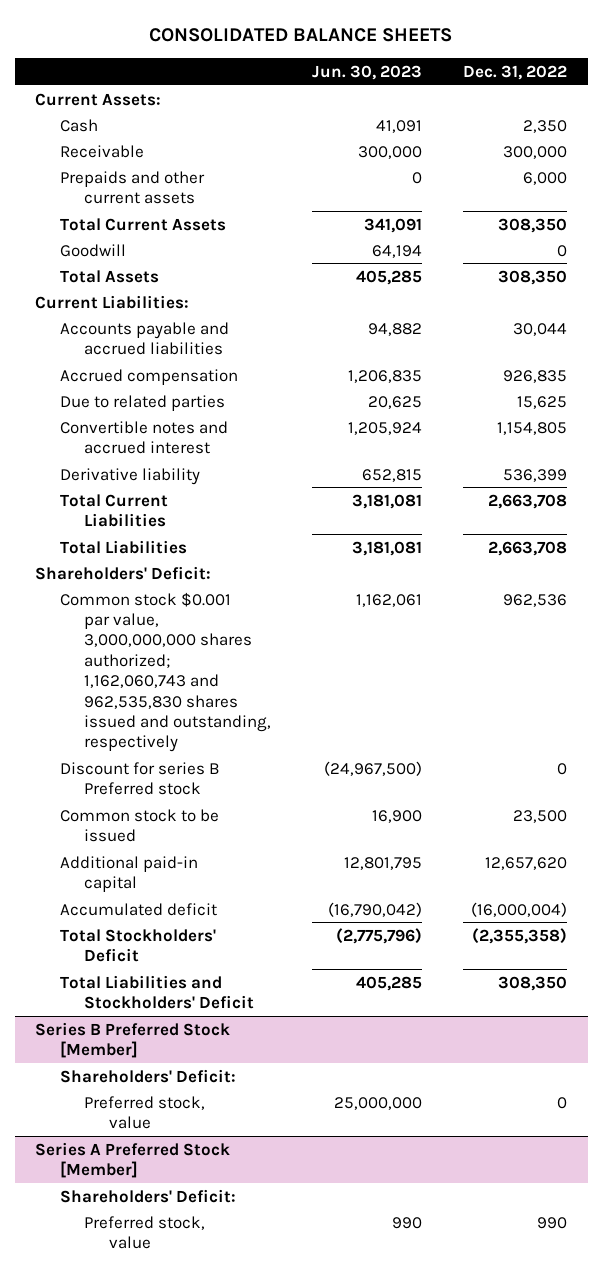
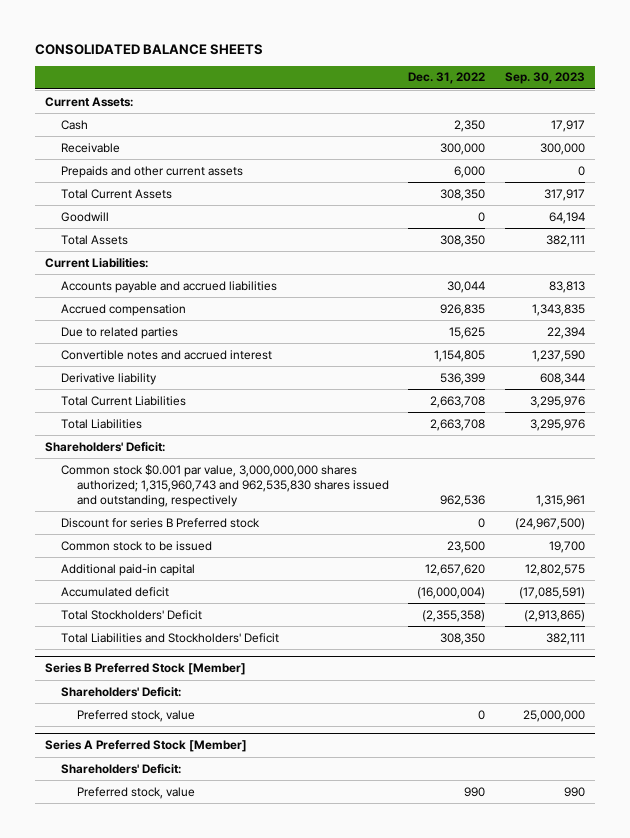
[312,64,423,80] Jun. 30, 2023 -> none
none -> [504,72,585,85] Sep. 30, 2023
[59,591,272,753] Common stock $0.001 par value, 3,000,000,000 shares authorized; 1,162,060,743 and 962,535,830 shares issued and outstanding, respectively -> [61,463,390,507] Common stock $0.001 par value, 3,000,000,000 shares authorized; 1,315,960,743 and 962,535,830 shares issued and outstanding, respectively

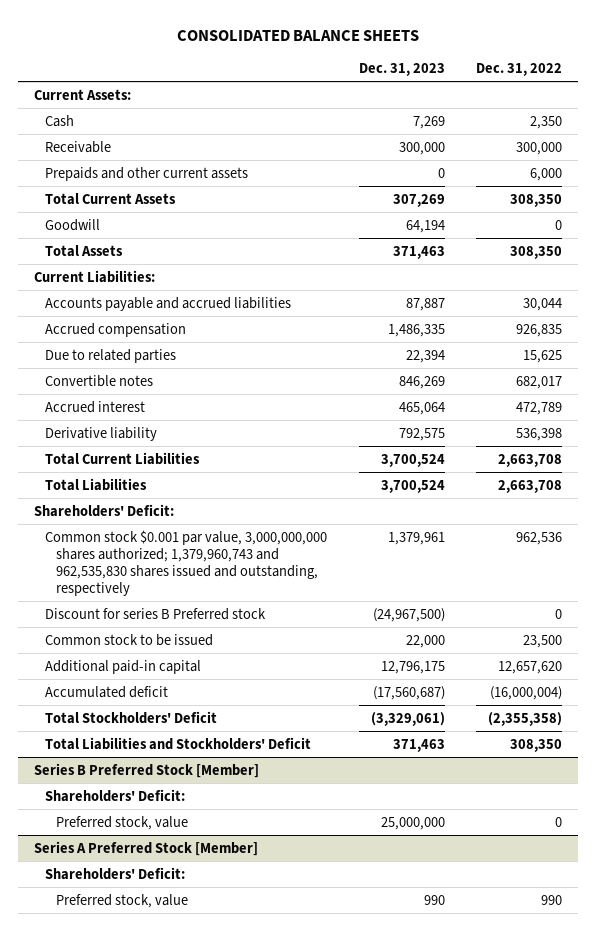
[504,72,585,85] Sep. 30, 2023 -> none
none -> [358,62,445,76] Dec. 31, 2023
[61,349,273,360] Convertible notes and accrued interest -> [44,374,153,387] Convertible notes
[434,349,486,362] 1,154,805 -> [516,375,563,389] 682,017
none -> [44,400,145,413] Accrued interest
[440,372,486,385] 536,399 -> [516,427,563,441] 536,398
[61,463,390,507] Common stock $0.001 par value, 3,000,000,000 shares authorized; 1,315,960,743 and 962,535,830 shares issued and outstanding, respectively -> [44,529,327,596] Common stock $0.001 par value, 3,000,000,000 shares authorized; 1,379,960,743 and 962,535,830 shares issued and outstanding, respectively

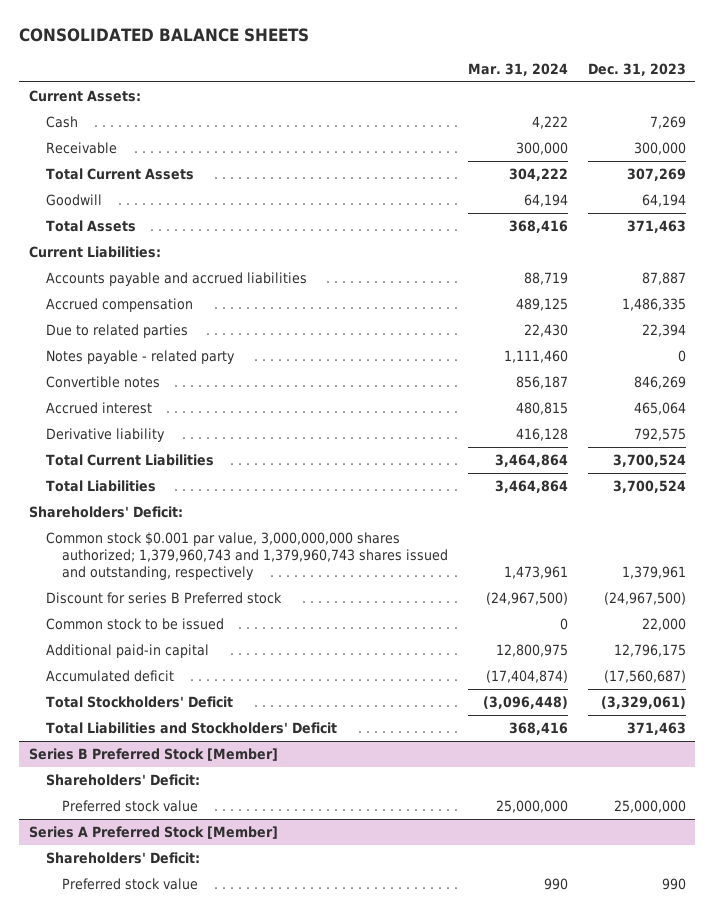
[476,62,563,76] Dec. 31, 2022 -> none
none -> [467,62,568,76] Mar. 31, 2024
[44,166,248,181] Prepaids and other current assets -> none
none -> [45,350,235,365] Notes payable - related party
[44,529,327,596] Common stock $0.001 par value, 3,000,000,000 shares authorized; 1,379,960,743 and 962,535,830 shares issued and outstanding, respectively -> [45,532,449,581] Common stock $0.001 par value, 3,000,000,000 shares authorized; 1,379,960,743 and 1,379,960,743 shares issued and outstanding, respectively
[55,815,188,830] Preferred stock, value -> [62,800,199,813] Preferred stock value
[55,893,188,908] Preferred stock, value -> [62,878,199,891] Preferred stock value

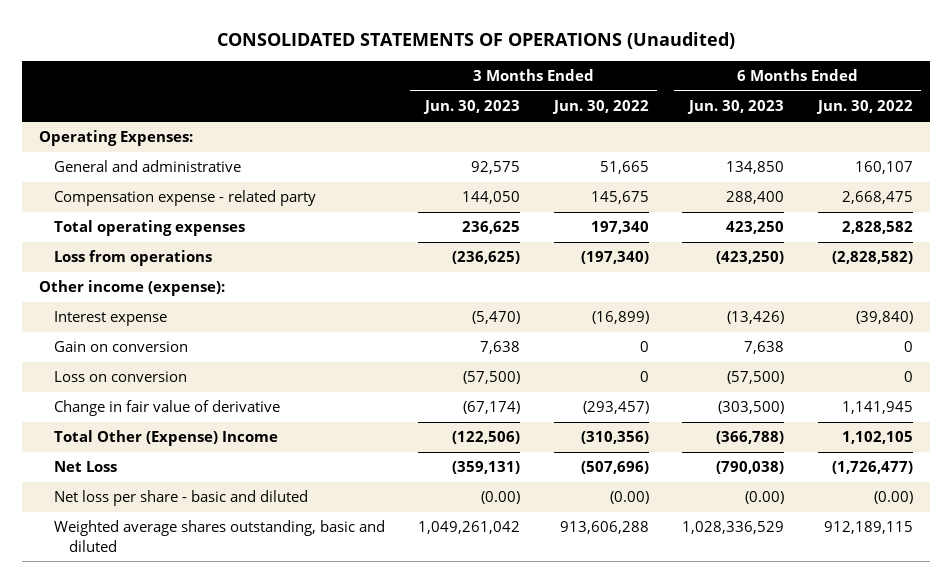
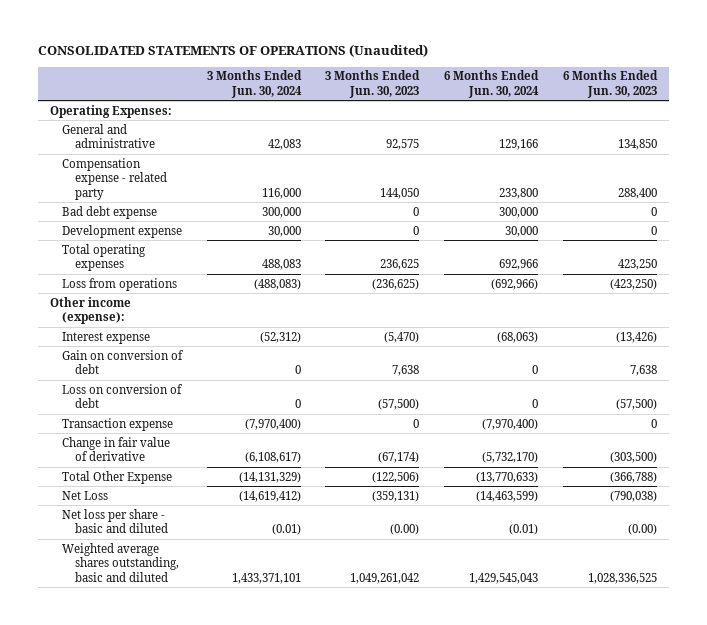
[551,100,649,115] Jun. 30, 2022 -> none
[815,100,913,115] Jun. 30, 2022 -> none
none -> [206,70,302,98] 3 Months Ended Jun. 30, 2024
none -> [444,70,540,98] 6 Months Ended Jun. 30, 2024
none -> [62,205,158,219] Bad debt expense
none -> [62,224,183,238] Development expense
[53,341,188,353] Gain on conversion -> [62,349,185,375] Gain on conversion of debt
[53,371,187,383] Loss on conversion -> [62,383,184,409] Loss on conversion of debt
none -> [62,417,174,431] Transaction expense
[53,430,278,447] Total Other (Expense) Income -> [62,470,173,484] Total Other Expense
[682,521,785,535] 1,028,336,529 -> [587,572,657,584] 1,028,336,525

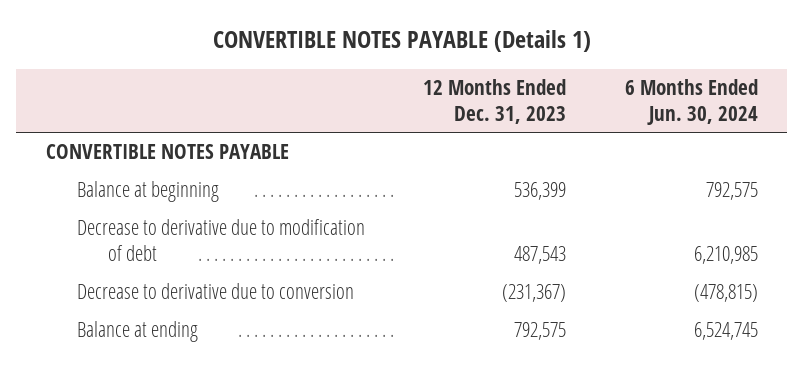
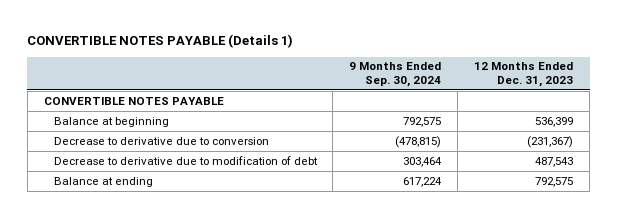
[624,78,758,125] 6 Months Ended Jun. 30, 2024 -> none
none -> [349,62,442,88] 9 Months Ended Sep. 30, 2024
[77,219,366,262] Decrease to derivative due to modification of debt -> [53,155,318,165] Decrease to derivative due to modification of debt

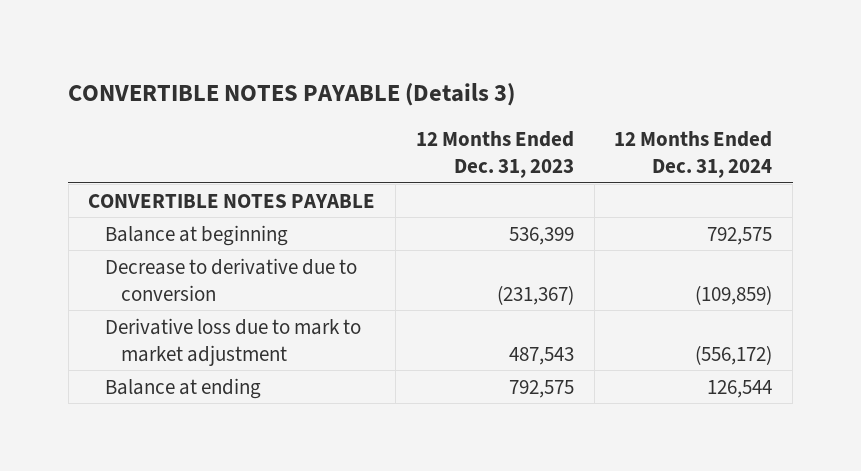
[27,34,294,49] CONVERTIBLE NOTES PAYABLE (Details 1) -> [68,83,516,107] CONVERTIBLE NOTES PAYABLE (Details 3)
[349,62,442,88] 9 Months Ended Sep. 30, 2024 -> none
none -> [614,131,773,178] 12 Months Ended Dec. 31, 2024
[53,155,318,165] Decrease to derivative due to modification of debt -> [104,317,361,366] Derivative loss due to mark to market adjustment

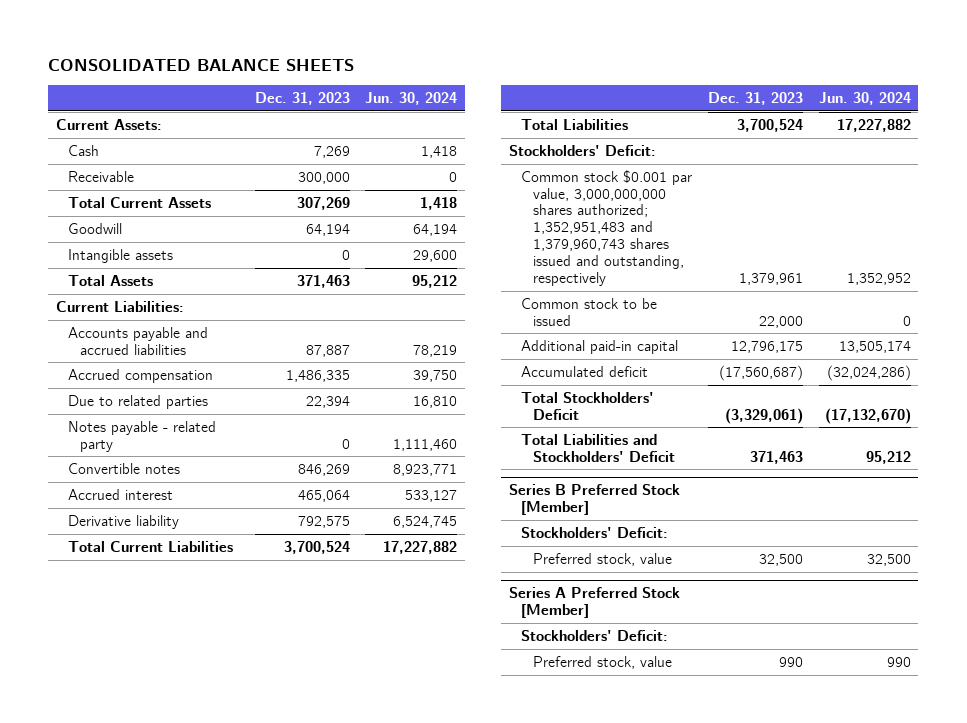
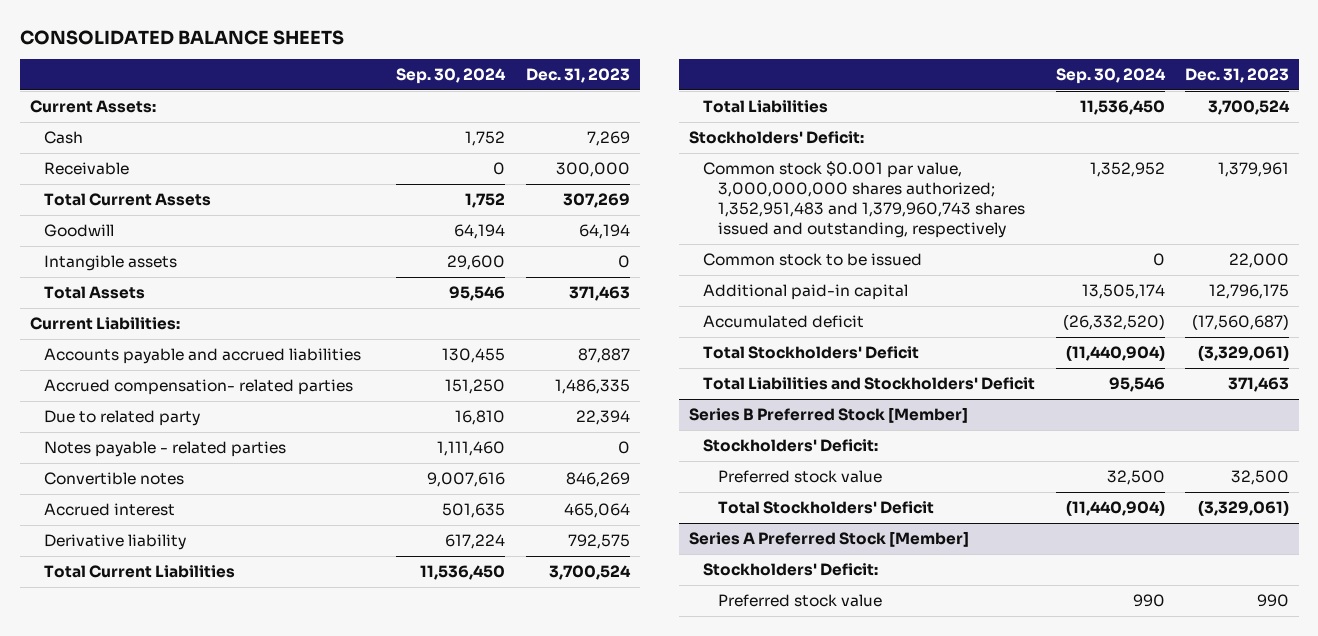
[365,92,458,106] Jun. 30, 2024 -> none
none -> [396,68,507,85] Sep. 30, 2024
[67,368,213,383] Accrued compensation -> [44,379,354,396] Accrued compensation- related parties
[67,394,208,409] Due to related parties -> [44,410,201,427] Due to related party
[67,420,216,452] Notes payable - related party -> [44,441,287,458] Notes payable - related parties
[532,552,672,566] Preferred stock, value -> [718,470,883,484] Preferred stock value
none -> [718,501,935,515] Total Stockholders' Deficit
[532,655,672,669] Preferred stock, value -> [718,594,883,608] Preferred stock value

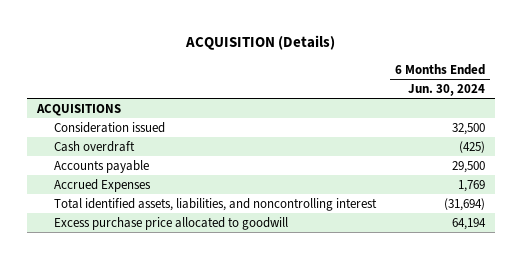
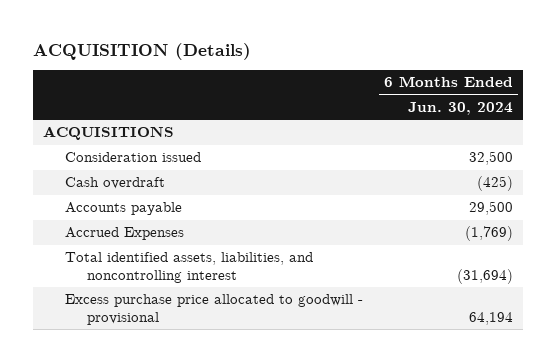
[458,179,486,192] 1,769 -> [465,226,514,242] (1,769)
[53,216,288,230] Excess purchase price allocated to goodwill -> [65,294,364,325] Excess purchase price allocated to goodwill - provisional

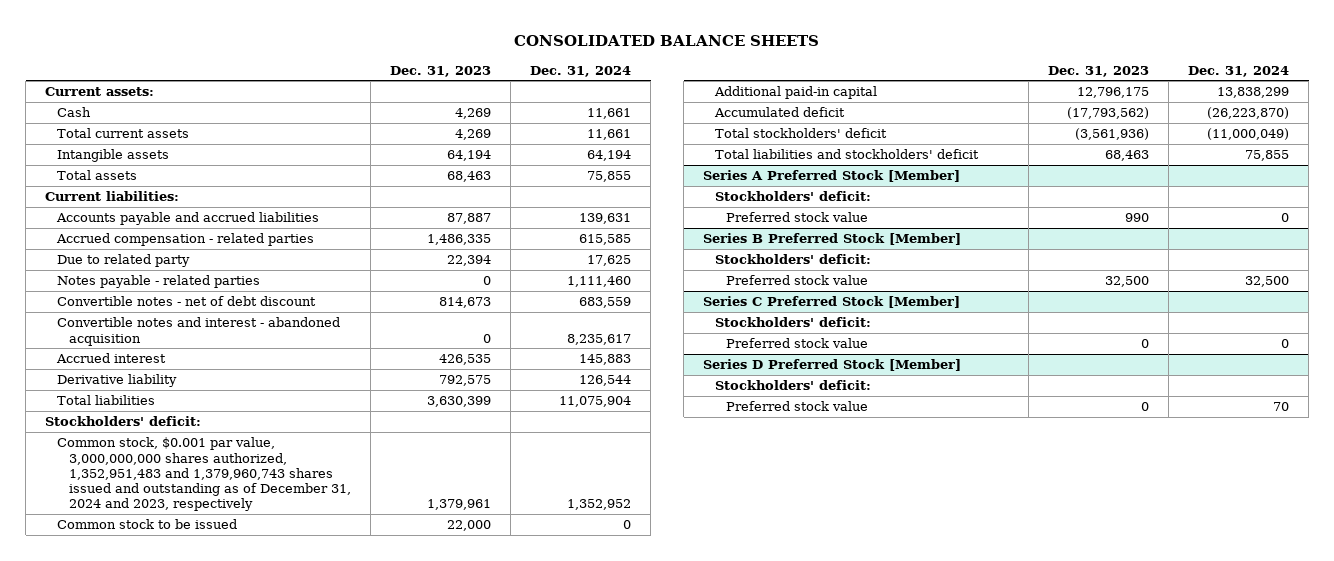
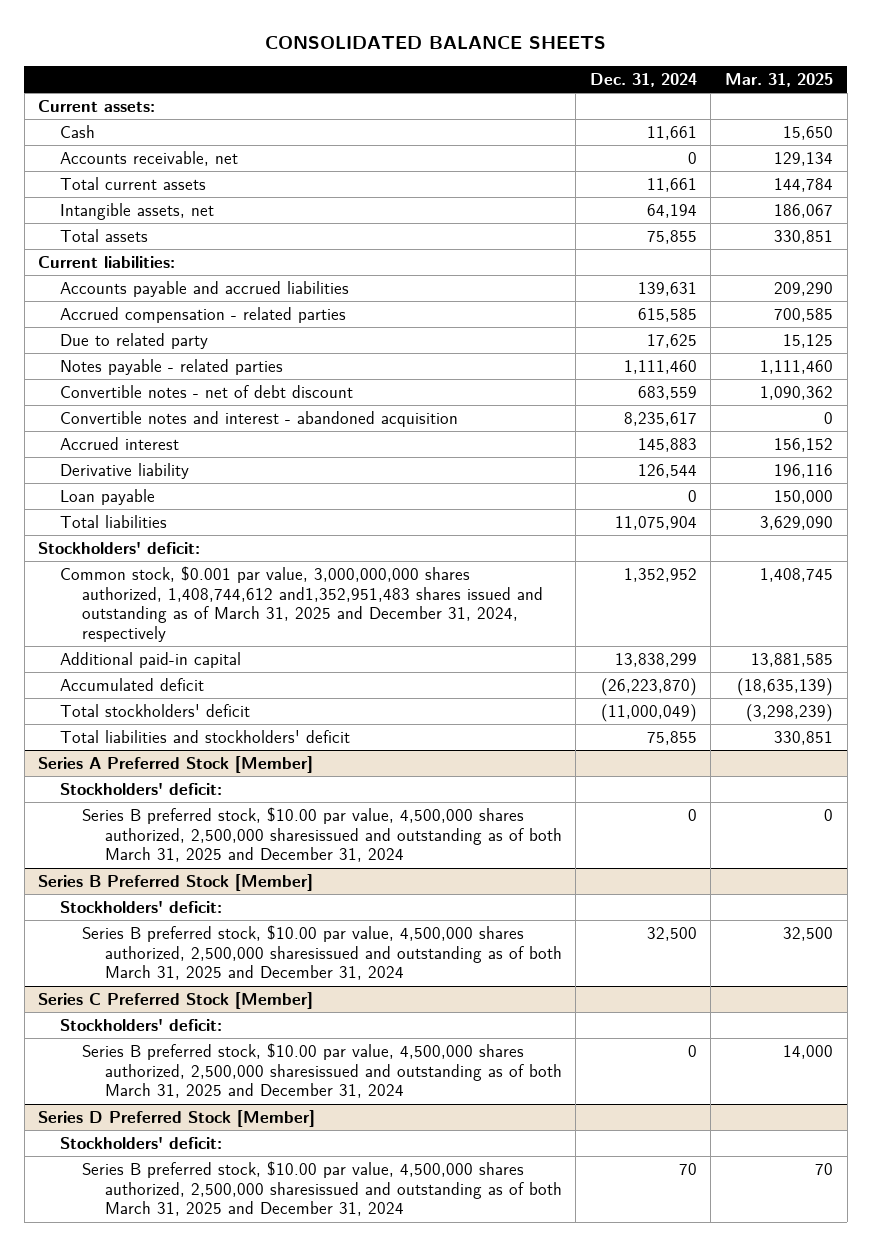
[389,65,491,77] Dec. 31, 2023 -> none
none -> [724,72,833,87] Mar. 31, 2025
none -> [60,150,239,166] Accounts receivable, net
[56,149,169,163] Intangible assets -> [60,202,215,220] Intangible assets, net
none -> [60,488,156,505] Loan payable
[56,519,237,530] Common stock to be issued -> none
[56,437,351,512] Common stock, $0.001 par value, 3,000,000,000 shares authorized, 1,352,951,483 and 1,379,960,743 shares issued and outstanding as of December 31, 2024 and 2023, respectively -> [60,565,544,642] Common stock, $0.001 par value, 3,000,000,000 shares authorized, 1,408,744,612 and1,352,951,483 shares issued and outstanding as of March 31, 2025 and December 31, 2024, respectively
[726,212,869,223] Preferred stock value -> [82,806,562,863] Series B preferred stock, $10.00 par value, 4,500,000 shares authorized, 2,500,000 sharesissued and outstanding as of both March 31, 2025 and December 31, 2024
[726,275,869,286] Preferred stock value -> [82,924,562,981] Series B preferred stock, $10.00 par value, 4,500,000 shares authorized, 2,500,000 sharesissued and outstanding as of both March 31, 2025 and December 31, 2024
[726,338,869,349] Preferred stock value -> [82,1042,562,1099] Series B preferred stock, $10.00 par value, 4,500,000 shares authorized, 2,500,000 sharesissued and outstanding as of both March 31, 2025 and December 31, 2024
[726,401,869,412] Preferred stock value -> [82,1160,562,1217] Series B preferred stock, $10.00 par value, 4,500,000 shares authorized, 2,500,000 sharesissued and outstanding as of both March 31, 2025 and December 31, 2024

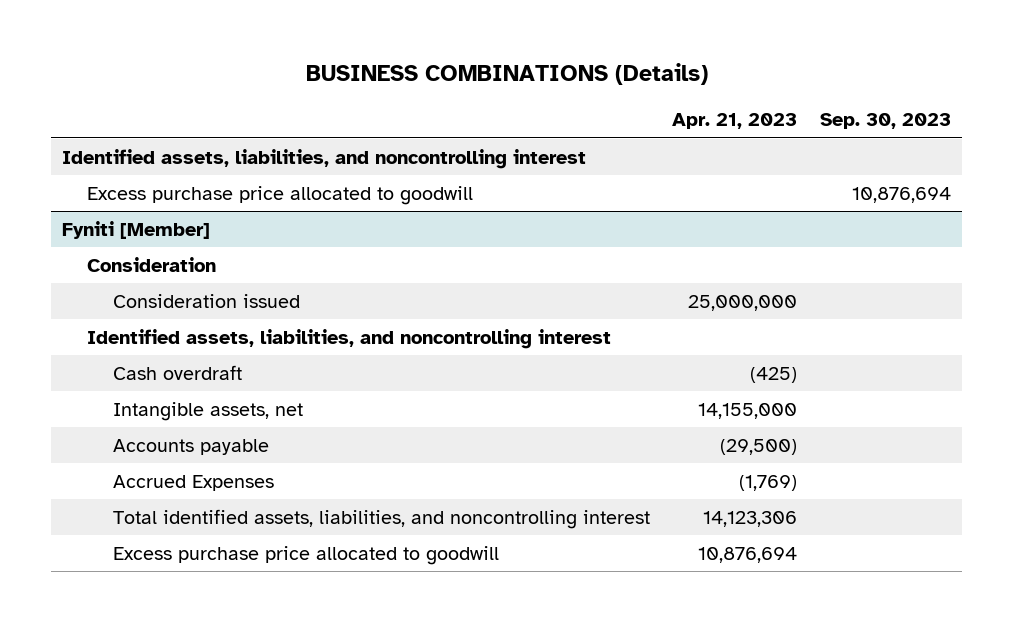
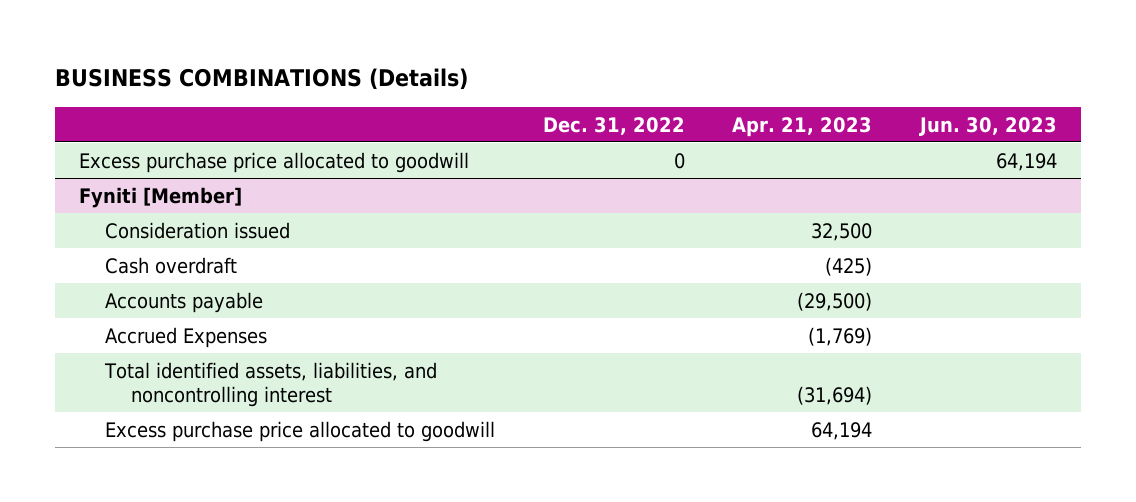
[820,113,952,130] Sep. 30, 2023 -> none
none -> [542,116,685,135] Dec. 31, 2022
none -> [919,116,1058,136] Jun. 30, 2023
[61,148,586,169] Identified assets, liabilities, and noncontrolling interest -> none
[87,256,217,272] Consideration -> none
[87,328,612,349] Identified assets, liabilities, and noncontrolling interest -> none
[688,294,798,311] 25,000,000 -> [811,223,873,242] 32,500
[112,401,303,421] Intangible assets, net -> none
[703,510,798,527] 14,123,306 -> [797,385,873,405] (31,694)
[698,546,798,563] 10,876,694 -> [811,422,873,441] 64,194

